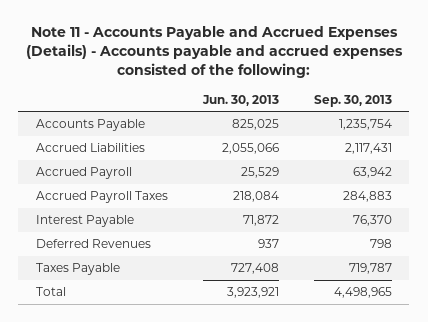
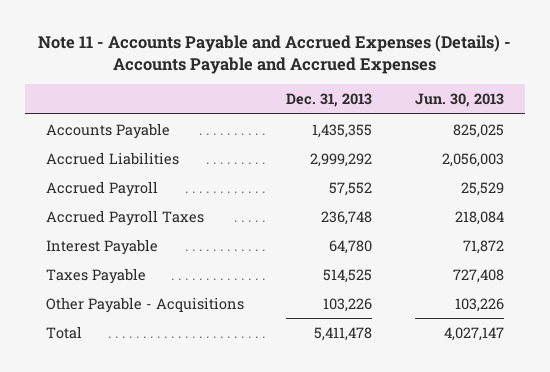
[25,26,403,79] Note 11 - Accounts Payable and Accrued Expenses (Details) - Accounts payable and accrued expenses consisted of the following: -> [37,34,511,74] Note 11 - Accounts Payable and Accrued Expenses (Details) - Accounts Payable and Accrued Expenses
[313,94,392,107] Sep. 30, 2013 -> none
none -> [286,93,373,108] Dec. 31, 2013
[221,143,279,155] 2,055,066 -> [441,152,504,167] 2,056,003
[35,239,151,249] Deferred Revenues -> none
none -> [46,296,245,313] Other Payable - Acquisitions
[226,287,279,299] 3,923,921 -> [443,326,504,341] 4,027,147

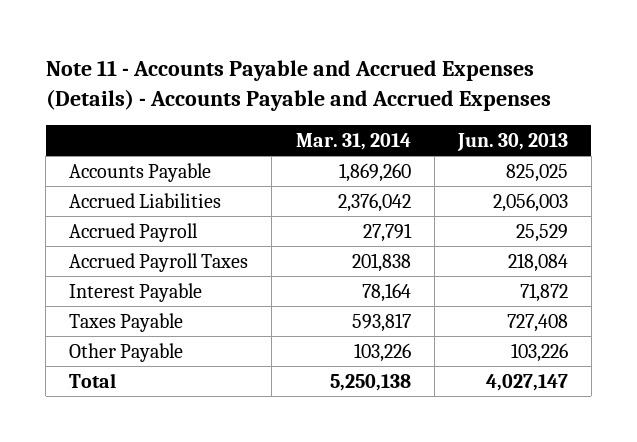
[286,93,373,108] Dec. 31, 2013 -> none
none -> [295,132,411,150] Mar. 31, 2014
[46,296,245,313] Other Payable - Acquisitions -> [69,342,184,362] Other Payable

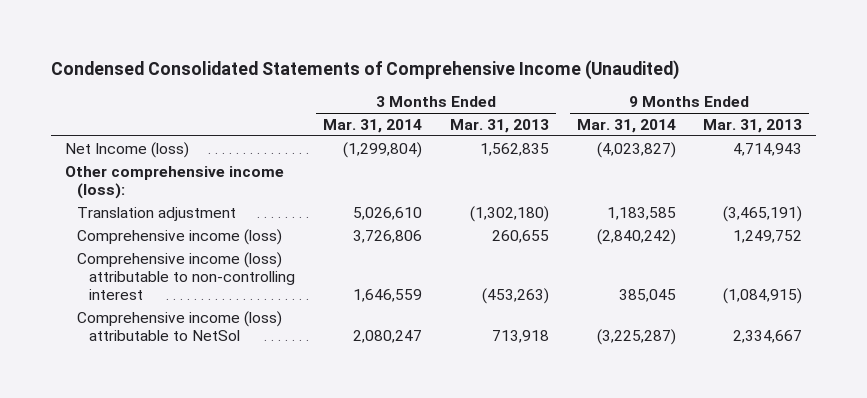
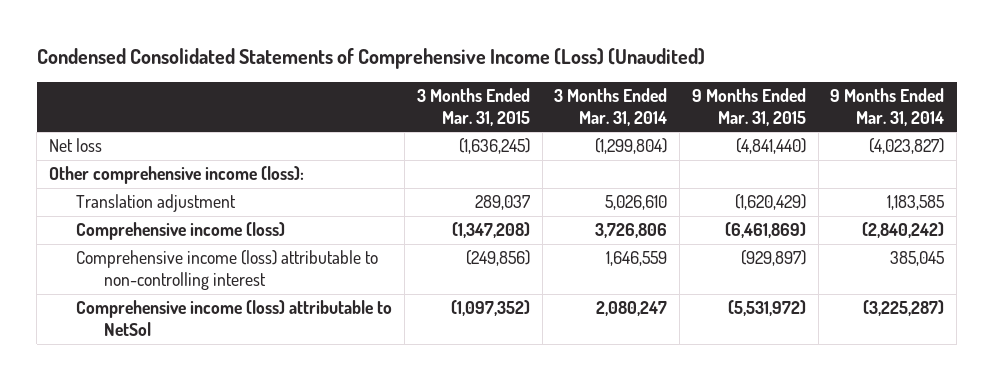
[51,59,680,80] Condensed Consolidated Statements of Comprehensive Income (Unaudited) -> [36,48,705,70] Condensed Consolidated Statements of Comprehensive Income (Loss) (Unaudited)
[449,118,549,133] Mar. 31, 2013 -> none
[703,118,803,133] Mar. 31, 2013 -> none
none -> [416,88,530,126] 3 Months Ended Mar. 31, 2015
none -> [691,88,806,126] 9 Months Ended Mar. 31, 2015
[65,141,190,158] Net Income (loss) -> [49,138,103,153] Net loss

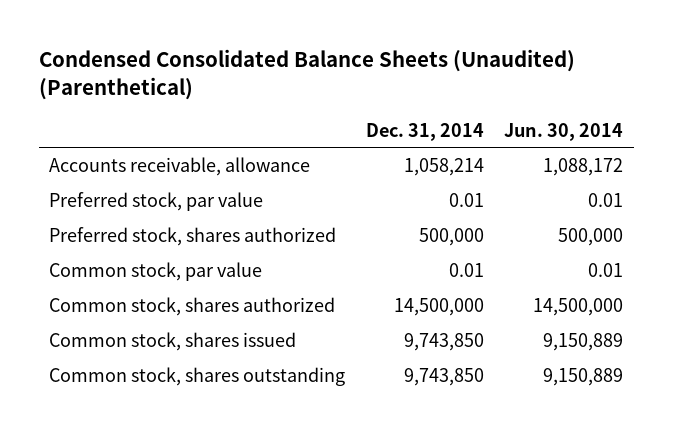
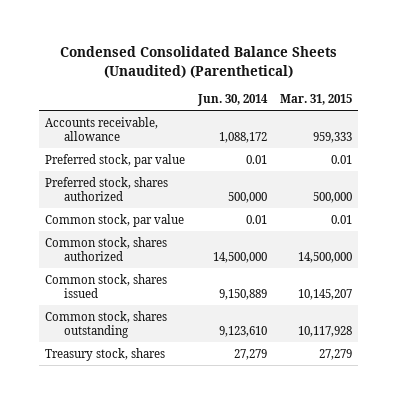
[365,122,484,141] Dec. 31, 2014 -> none
none -> [279,94,352,106] Mar. 31, 2015
[543,367,624,386] 9,150,889 -> [219,325,268,337] 9,123,610
none -> [45,347,166,361] Treasury stock, shares

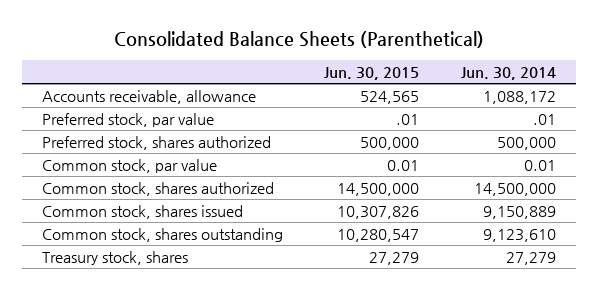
[59,46,337,78] Condensed Consolidated Balance Sheets (Unaudited) (Parenthetical) -> [113,31,484,49] Consolidated Balance Sheets (Parenthetical)
[279,94,352,106] Mar. 31, 2015 -> none
none -> [324,67,420,81] Jun. 30, 2015
[246,154,268,164] 0.01 -> [532,113,556,125] .01

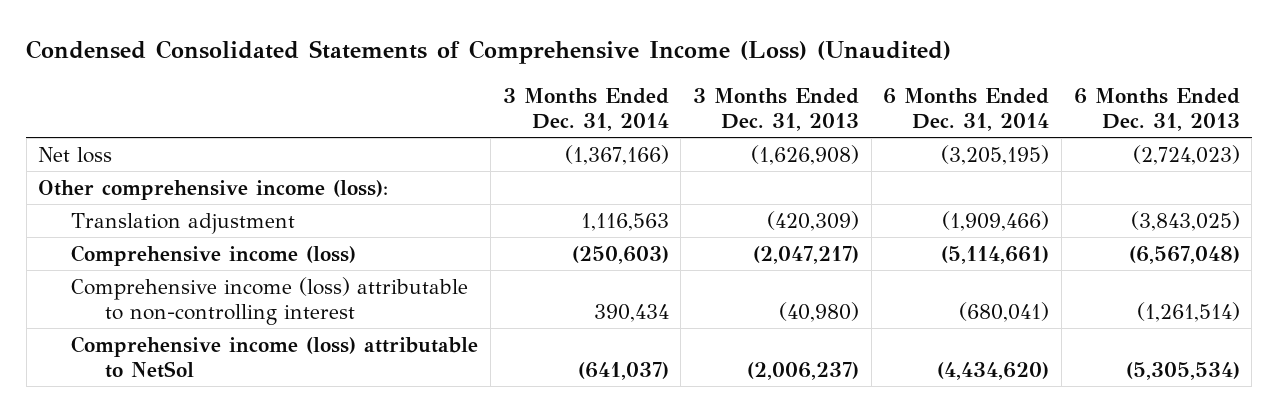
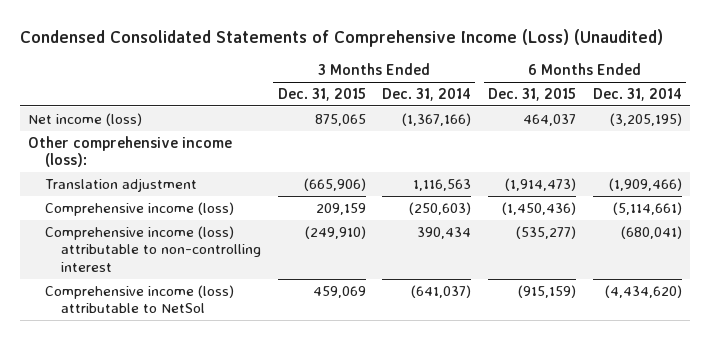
[693,87,860,131] 3 Months Ended Dec. 31, 2013 -> none
[1073,87,1240,131] 6 Months Ended Dec. 31, 2013 -> none
none -> [277,88,366,102] Dec. 31, 2015
none -> [488,88,577,102] Dec. 31, 2015
[38,146,113,163] Net loss -> [28,113,143,127] Net income (loss)

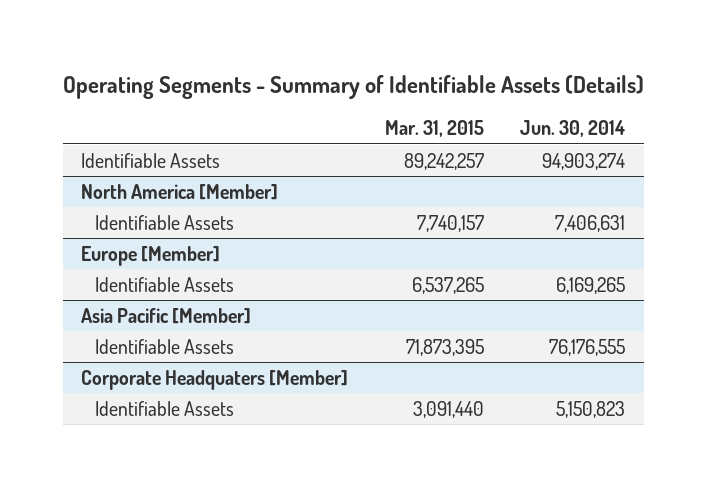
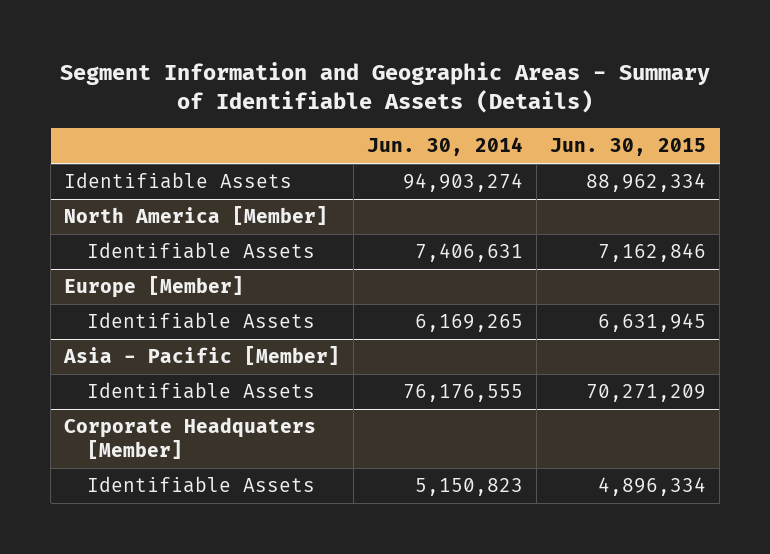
[62,74,644,99] Operating Segments - Summary of Identifiable Assets (Details) -> [60,62,711,114] Segment Information and Geographic Areas - Summary of Identifiable Assets (Details)
[384,120,484,138] Mar. 31, 2015 -> none
none -> [550,138,707,157] Jun. 30, 2015
[81,307,252,324] Asia Pacific [Member] -> [63,346,341,366] Asia - Pacific [Member]

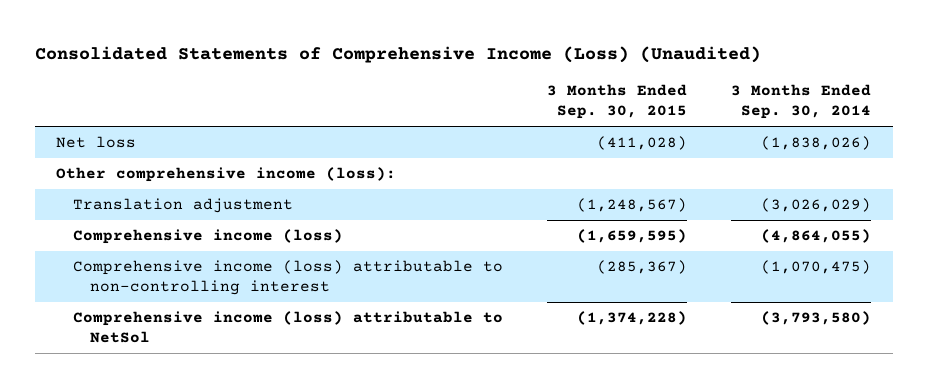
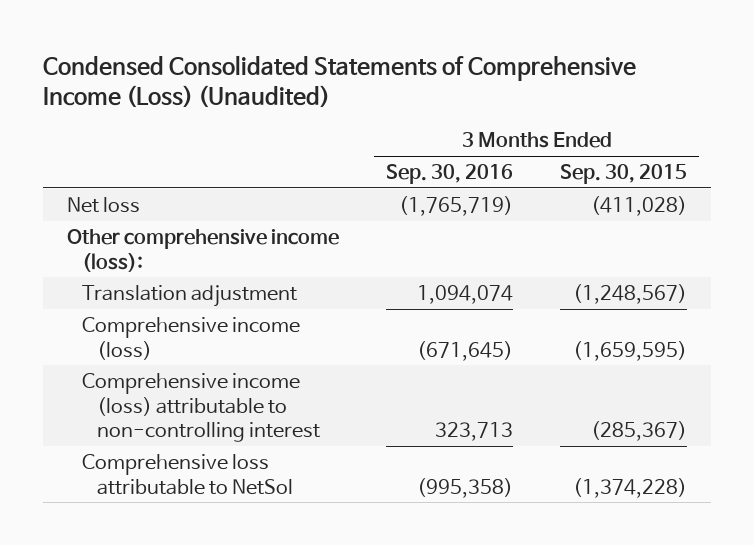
[34,46,761,64] Consolidated Statements of Comprehensive Income (Loss) (Unaudited) -> [42,54,636,109] Condensed Consolidated Statements of Comprehensive Income (Loss) (Unaudited)
[730,84,871,120] 3 Months Ended Sep. 30, 2014 -> none
none -> [385,164,513,185] Sep. 30, 2016
[73,310,504,344] Comprehensive income (loss) attributable to NetSol -> [81,454,293,495] Comprehensive loss attributable to NetSol

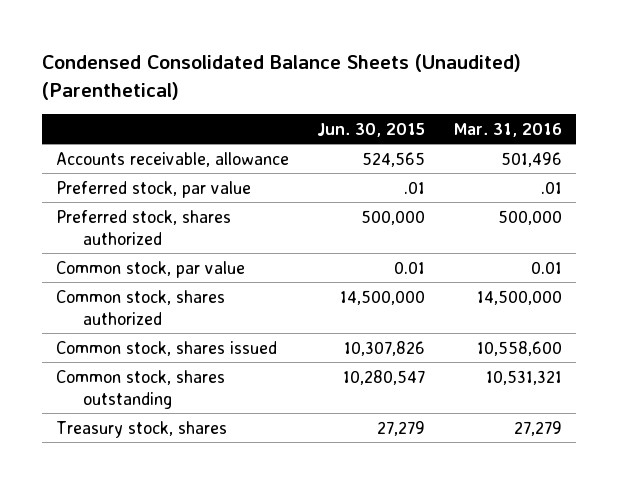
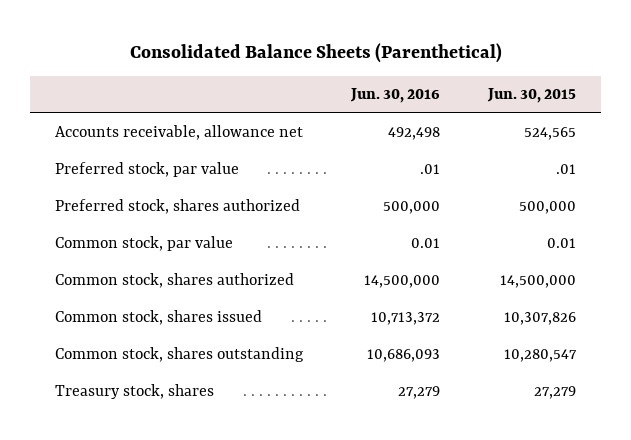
[41,54,521,100] Condensed Consolidated Balance Sheets (Unaudited) (Parenthetical) -> [129,43,502,64] Consolidated Balance Sheets (Parenthetical)
[453,122,562,137] Mar. 31, 2016 -> none
none -> [350,88,441,104] Jun. 30, 2016
[55,151,289,167] Accounts receivable, allowance -> [54,125,303,141] Accounts receivable, allowance net

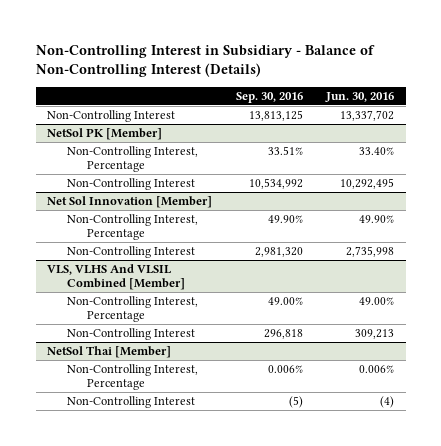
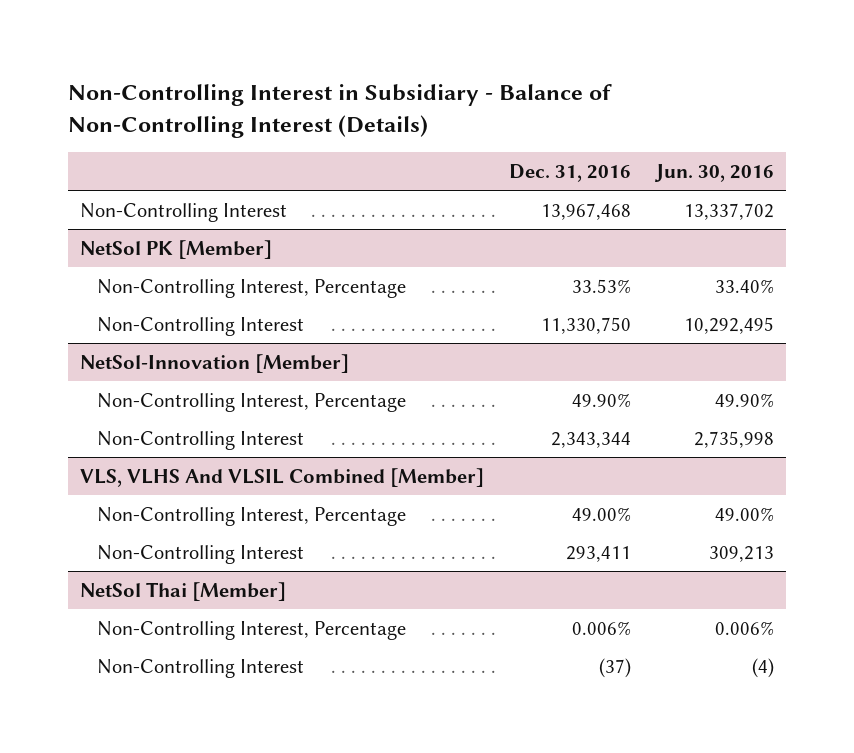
[235,91,303,103] Sep. 30, 2016 -> none
none -> [508,163,631,182] Dec. 31, 2016
[47,196,213,209] Net Sol Innovation [Member] -> [80,353,350,373] NetSol-Innovation [Member]

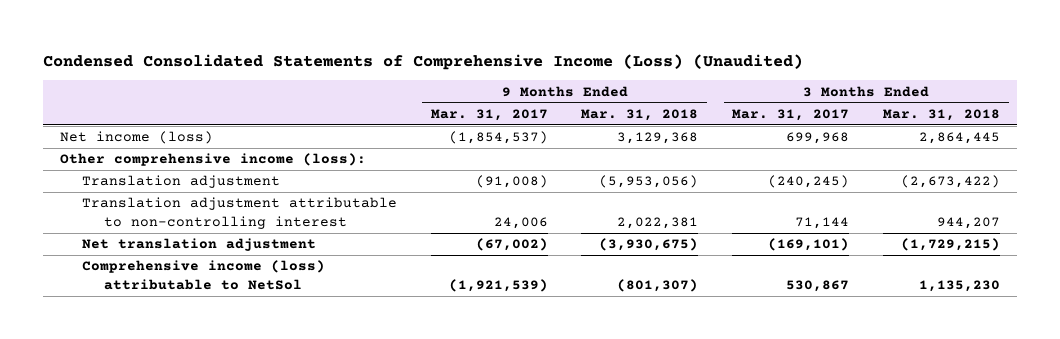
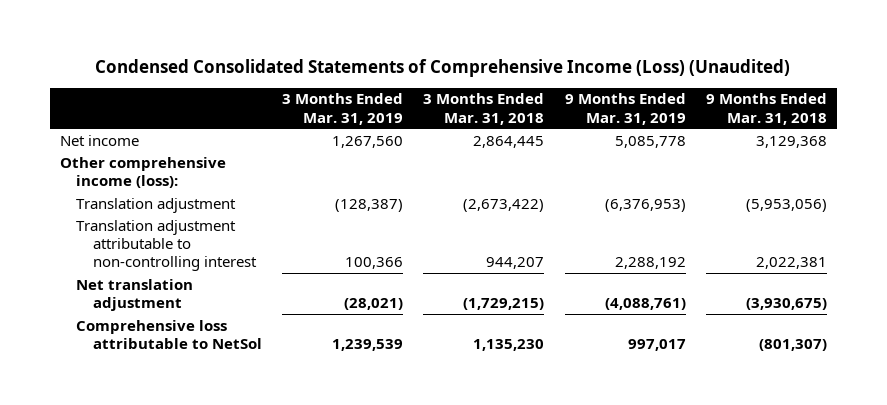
[430,108,548,121] Mar. 31, 2017 -> none
[732,108,850,121] Mar. 31, 2017 -> none
none -> [282,93,404,125] 3 Months Ended Mar. 31, 2019
none -> [564,93,686,125] 9 Months Ended Mar. 31, 2019
[59,131,213,145] Net income (loss) -> [59,134,139,146] Net income
[81,260,325,290] Comprehensive income (loss) attributable to NetSol -> [76,319,262,349] Comprehensive loss attributable to NetSol

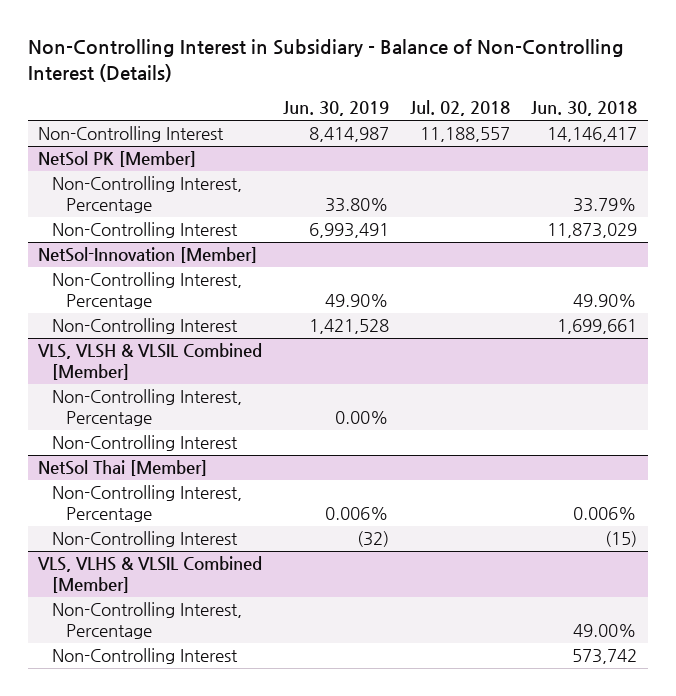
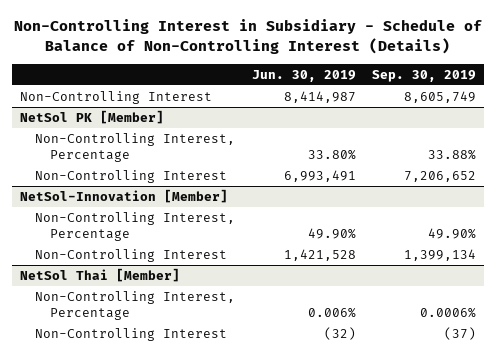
[27,39,624,82] Non-Controlling Interest in Subsidiary - Balance of Non-Controlling Interest (Details) -> [14,19,483,55] Non-Controlling Interest in Subsidiary - Schedule of Balance of Non-Controlling Interest (Details)
[410,100,511,117] Jul. 02, 2018 -> none
[531,101,638,117] Jun. 30, 2018 -> none
none -> [372,69,477,82] Sep. 30, 2019
[38,343,263,381] VLS, VLSH & VLSIL Combined [Member] -> none
[52,389,243,427] Non-Controlling Interest, Percentage -> none
[52,435,239,452] Non-Controlling Interest -> none
[38,556,263,594] VLS, VLHS & VLSIL Combined [Member] -> none
[52,602,243,640] Non-Controlling Interest, Percentage -> none
[52,648,239,665] Non-Controlling Interest -> none

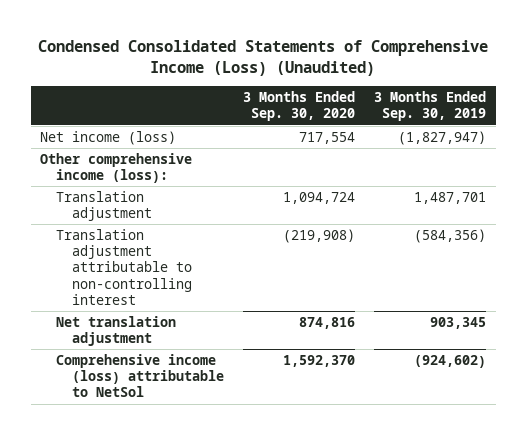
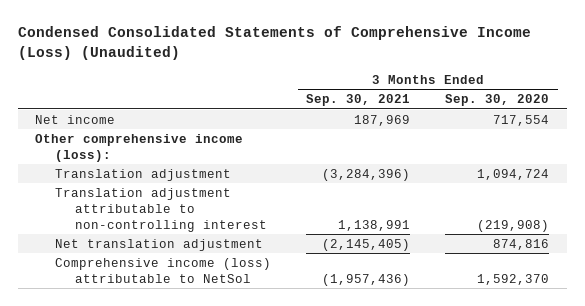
[374,91,487,122] 3 Months Ended Sep. 30, 2019 -> none
none -> [306,94,411,107] Sep. 30, 2021
[40,131,177,146] Net income (loss) -> [35,114,116,124] Net income

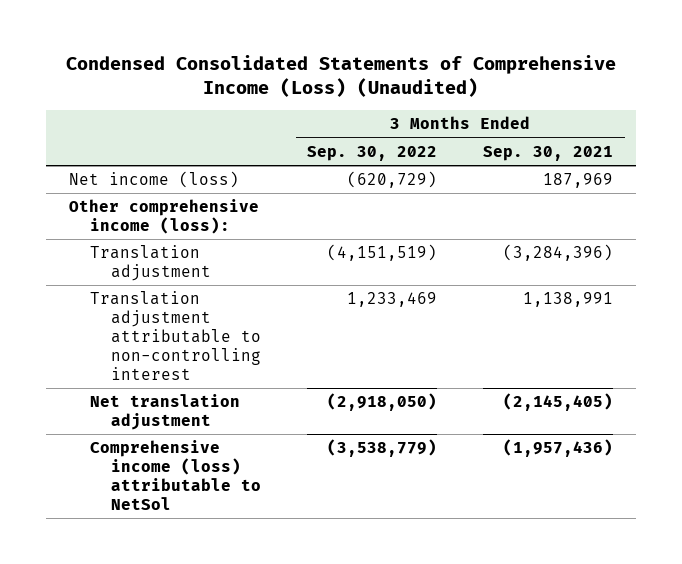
[445,94,550,107] Sep. 30, 2020 -> none
none -> [307,145,438,161] Sep. 30, 2022
[35,114,116,124] Net income -> [68,171,239,189] Net income (loss)

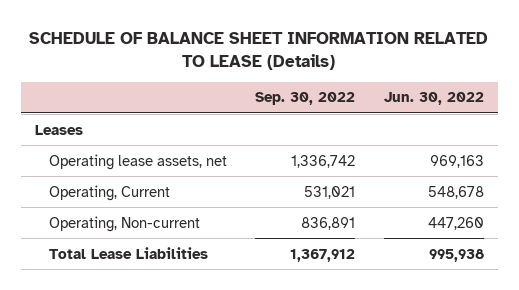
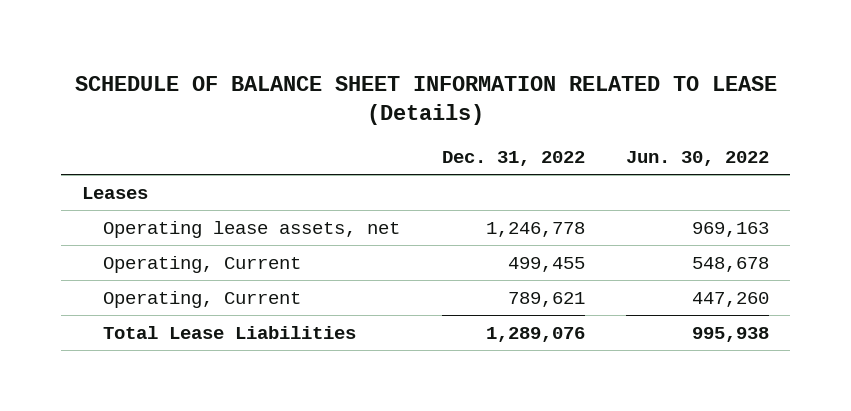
[255,92,356,106] Sep. 30, 2022 -> none
none -> [441,150,585,166] Dec. 31, 2022
[48,215,200,232] Operating, Non-current -> [103,290,302,308] Operating, Current

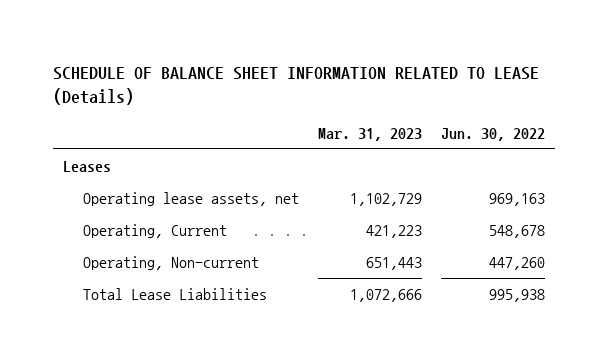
[441,150,585,166] Dec. 31, 2022 -> none
none -> [317,127,422,141] Mar. 31, 2023
[103,290,302,308] Operating, Current -> [82,255,259,270] Operating, Non-current

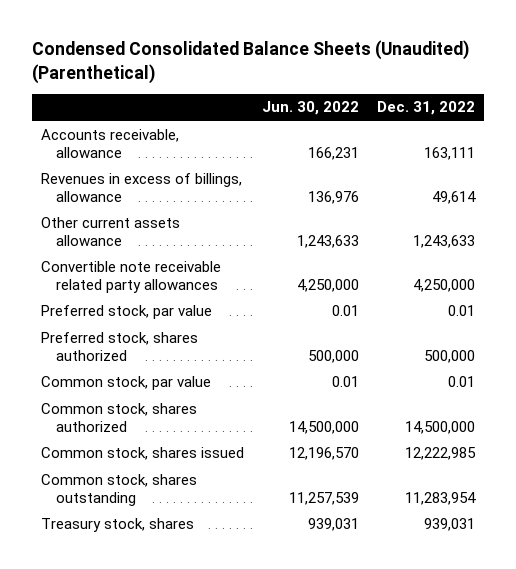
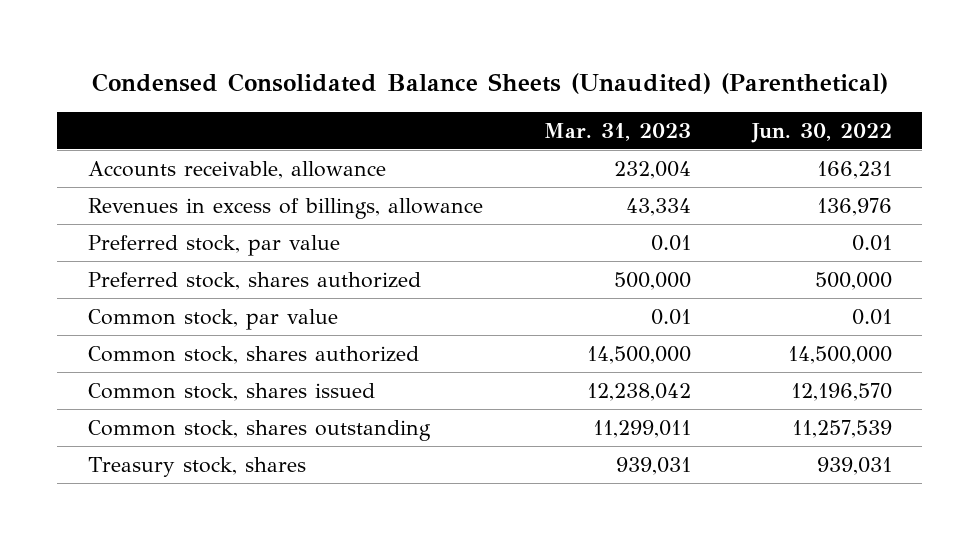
[377,101,476,116] Dec. 31, 2022 -> none
none -> [543,123,691,142] Mar. 31, 2023
[41,216,181,246] Other current assets allowance -> none
[41,260,222,293] Convertible note receivable related party allowances -> none

